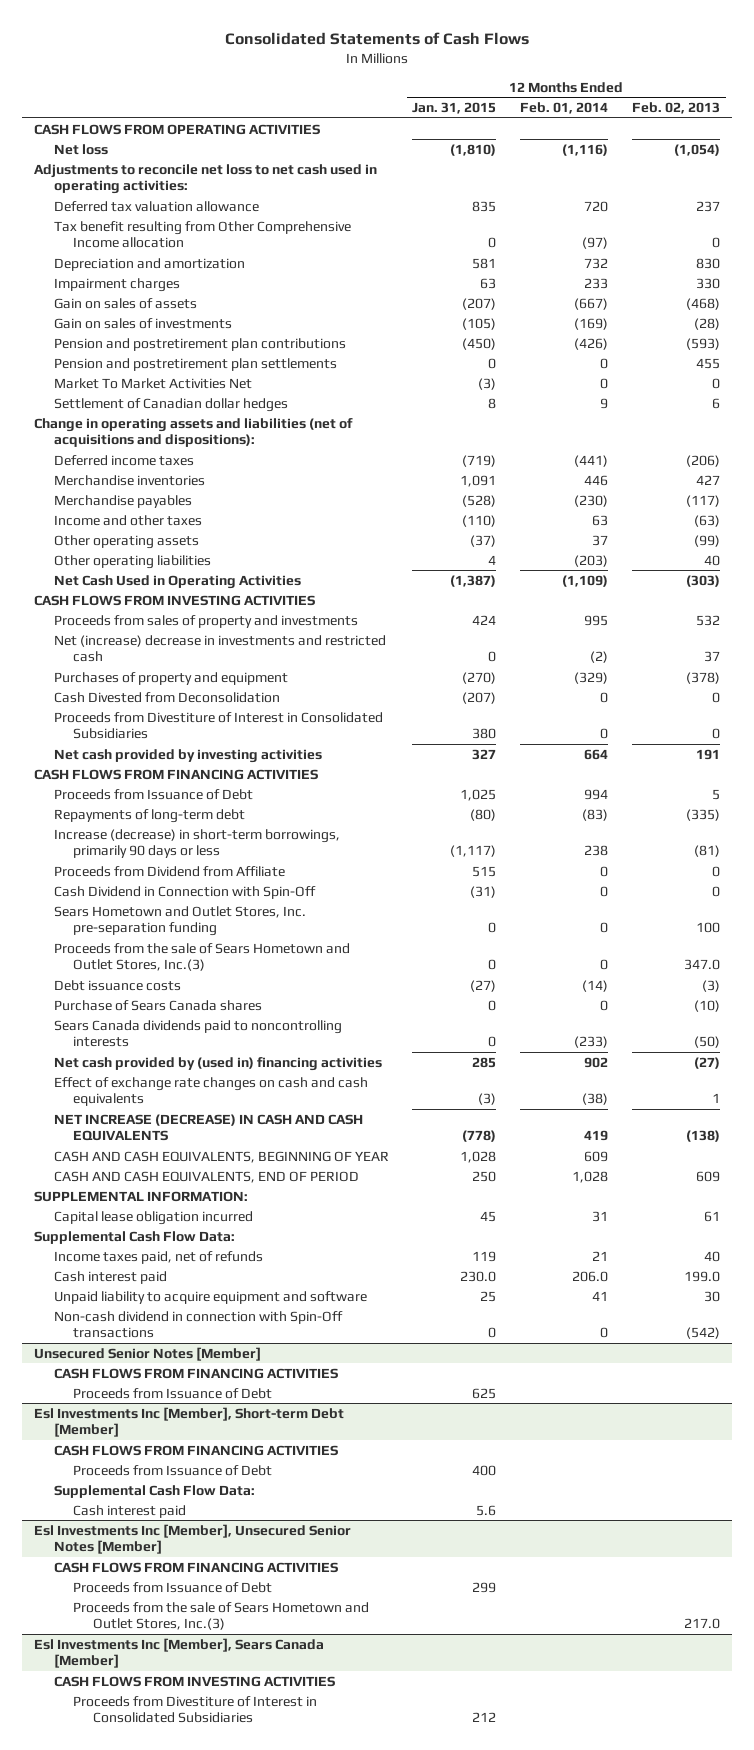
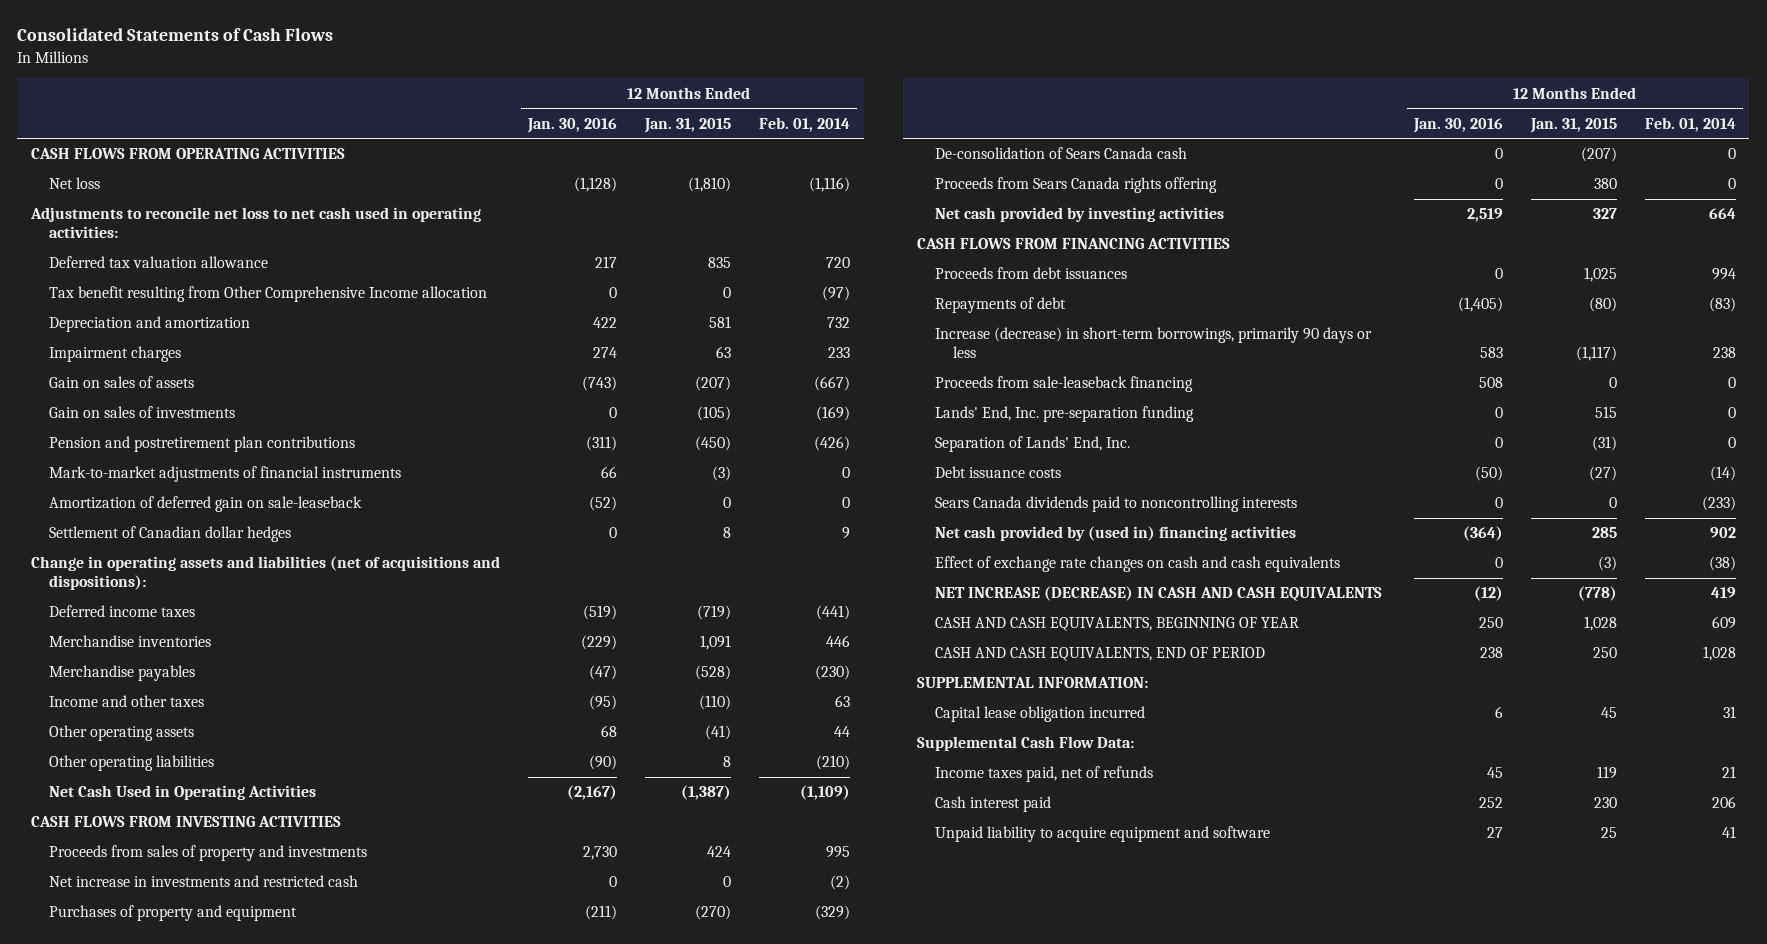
[631,101,720,114] Feb. 02, 2013 -> none
none -> [526,117,617,133] Jan. 30, 2016
[53,357,337,371] Pension and postretirement plan settlements -> none
[53,377,252,389] Market To Market Activities Net -> none
none -> [49,466,402,483] Mark-to-market adjustments of financial instruments
none -> [49,496,363,513] Amortization of deferred gain on sale-leaseback
[470,534,497,547] (37) -> [704,725,731,741] (41)
[592,534,609,546] 37 -> [833,726,850,738] 44
[488,554,497,565] 4 -> [722,756,731,768] 8
[574,554,609,567] (203) -> [815,755,850,771] (210)
[53,634,386,663] Net (increase) decrease in investments and restricted cash -> [49,875,359,888] Net increase in investments and restricted cash
[53,691,280,703] Cash Divested from Deconsolidation -> [934,147,1187,160] De-consolidation of Sears Canada cash
[53,711,383,740] Proceeds from Divestiture of Interest in Consolidated Subsidiaries -> [934,177,1217,194] Proceeds from Sears Canada rights offering
[53,788,253,800] Proceeds from Issuance of Debt -> [934,267,1127,280] Proceeds from debt issuances
[53,808,245,823] Repayments of long-term debt -> [934,297,1066,314] Repayments of debt
[53,905,306,937] Sears Hometown and Outlet Stores, Inc. pre-separation funding -> none
[53,942,350,972] Proceeds from the sale of Sears Hometown and Outlet Stores, Inc.(3) -> none
none -> [934,376,1193,393] Proceeds from sale-leaseback financing
[53,865,285,877] Proceeds from Dividend from Affiliate -> [934,406,1194,423] Lands' End, Inc. pre-separation funding
[53,885,316,899] Cash Dividend in Connection with Spin-Off -> [934,436,1130,453] Separation of Lands' End, Inc.
[53,999,262,1011] Purchase of Sears Canada shares -> none
[460,1270,497,1282] 230.0 -> [1593,797,1617,809] 230
[572,1270,609,1282] 206.0 -> [1711,796,1736,809] 206
[53,1310,343,1339] Non-cash dividend in connection with Spin-Off transactions -> none
[34,1346,262,1361] Unsecured Senior Notes [Member] -> none
[53,1367,338,1379] CASH FLOWS FROM FINANCING ACTIVITIES -> none
[73,1387,273,1399] Proceeds from Issuance of Debt -> none
[34,1406,345,1438] Esl Investments Inc [Member], Short-term Debt [Member] -> none
[53,1444,338,1456] CASH FLOWS FROM FINANCING ACTIVITIES -> none
[73,1464,273,1476] Proceeds from Issuance of Debt -> none
[53,1484,255,1498] Supplemental Cash Flow Data: -> none
[73,1504,187,1518] Cash interest paid -> none
[34,1523,352,1555] Esl Investments Inc [Member], Unsecured Senior Notes [Member] -> none
[53,1561,338,1573] CASH FLOWS FROM FINANCING ACTIVITIES -> none
[73,1581,273,1593] Proceeds from Issuance of Debt -> none
[73,1601,370,1631] Proceeds from the sale of Sears Hometown and Outlet Stores, Inc.(3) -> none
[34,1637,325,1669] Esl Investments Inc [Member], Sears Canada [Member] -> none
[53,1675,335,1687] CASH FLOWS FROM INVESTING ACTIVITIES -> none
[73,1695,318,1724] Proceeds from Divestiture of Interest in Consolidated Subsidiaries -> none

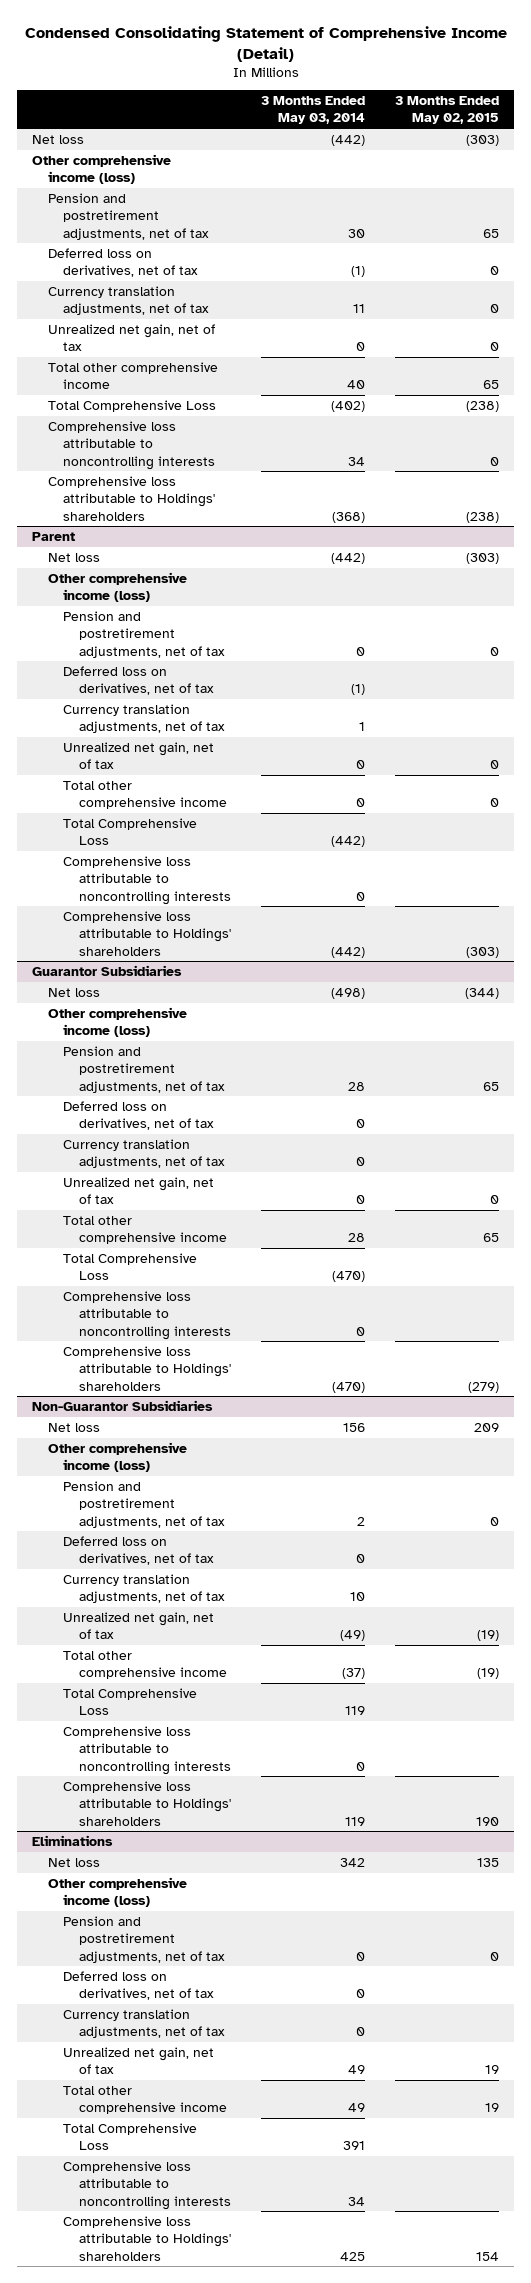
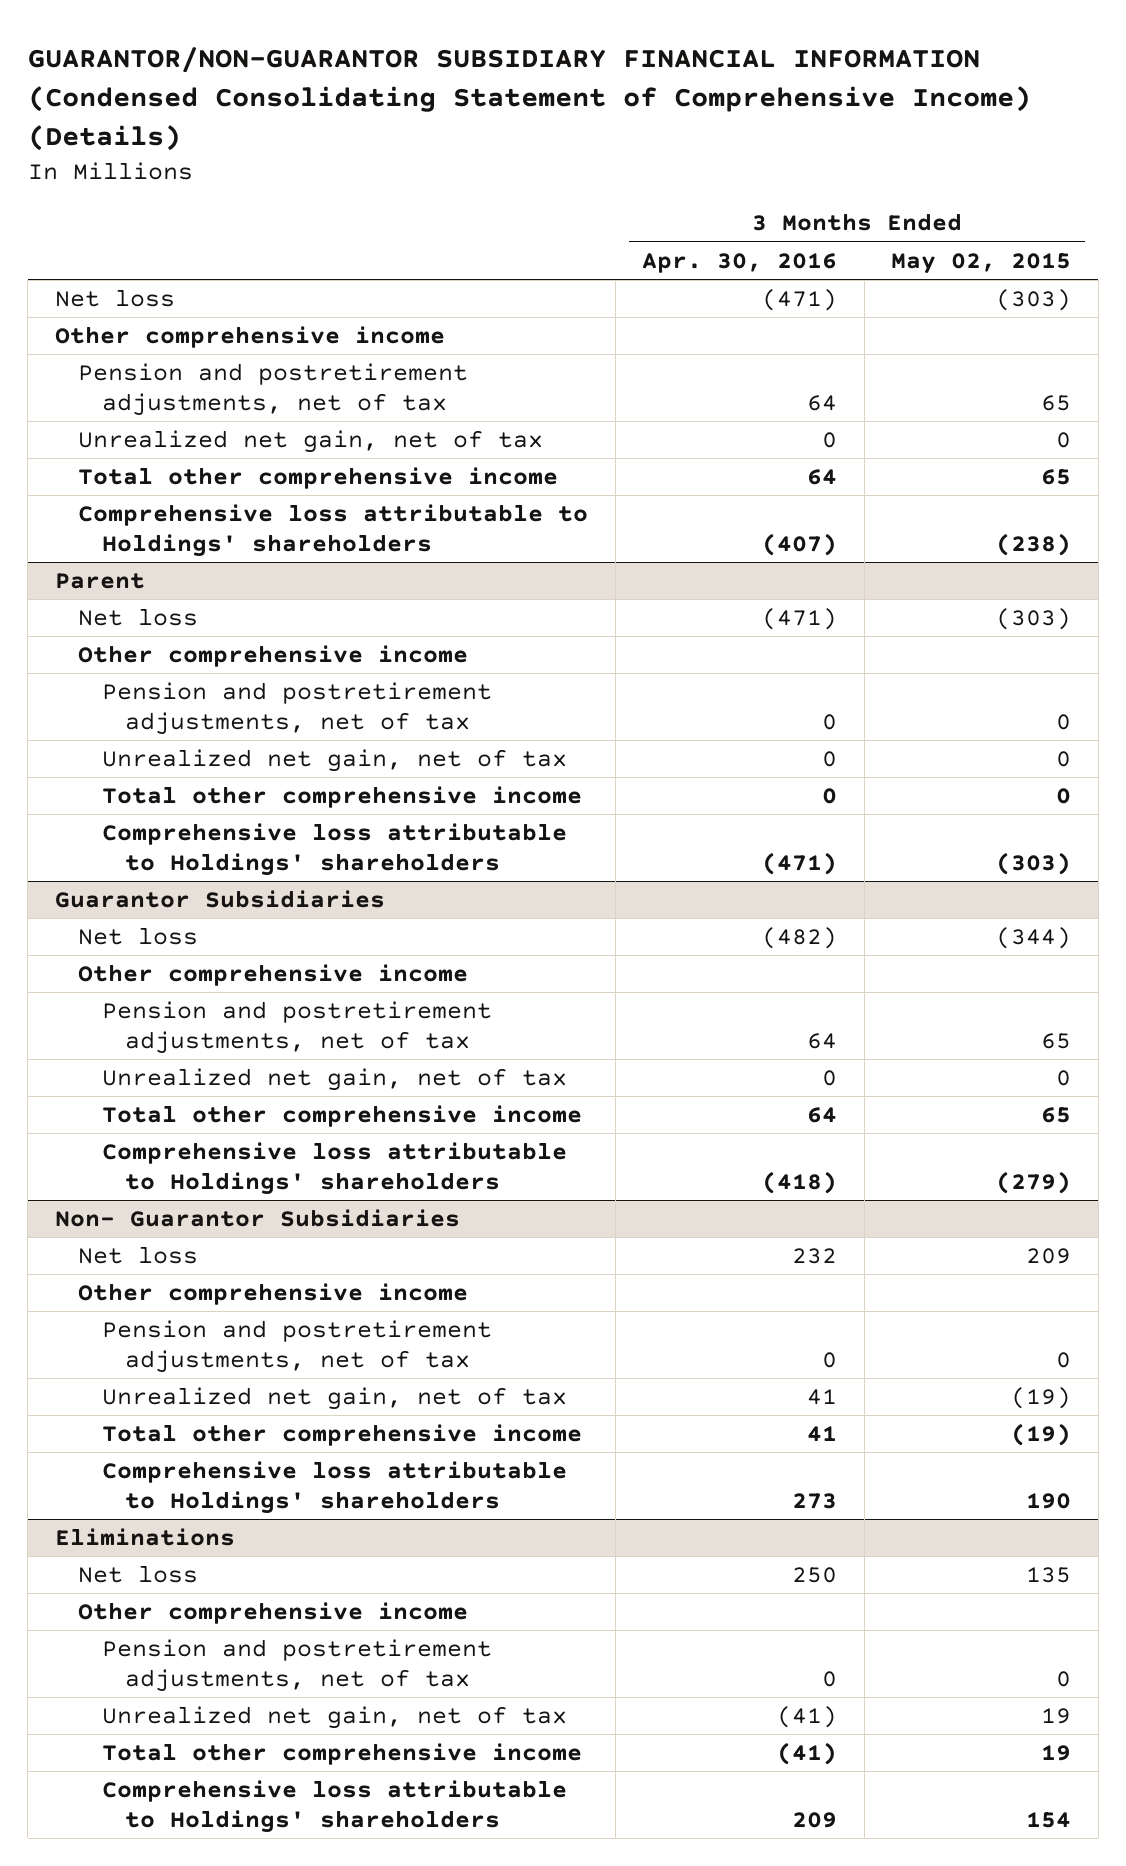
[24,25,507,62] Condensed Consolidating Statement of Comprehensive Income (Detail) -> [27,46,1031,152] GUARANTOR/NON-GUARANTOR SUBSIDIARY FINANCIAL INFORMATION (Condensed Consolidating Statement of Comprehensive Income) (Details)
[261,96,366,125] 3 Months Ended May 03, 2014 -> none
none -> [642,252,838,273] Apr. 30, 2016
[32,153,172,185] Other comprehensive income (loss) -> [54,326,445,349] Other comprehensive income
[47,247,199,278] Deferred loss on derivatives, net of tax -> none
[47,285,210,316] Currency translation adjustments, net of tax -> none
[47,399,216,412] Total Comprehensive Loss -> none
[47,420,216,470] Comprehensive loss attributable to noncontrolling interests -> none
[47,571,187,603] Other comprehensive income (loss) -> [78,645,469,668] Other comprehensive income
[63,665,215,696] Deferred loss on derivatives, net of tax -> none
[63,703,226,734] Currency translation adjustments, net of tax -> none
[63,817,198,846] Total Comprehensive Loss -> none
[63,855,232,905] Comprehensive loss attributable to noncontrolling interests -> none
[47,1006,187,1038] Other comprehensive income (loss) -> [78,964,469,987] Other comprehensive income
[63,1100,215,1131] Deferred loss on derivatives, net of tax -> none
[63,1138,226,1169] Currency translation adjustments, net of tax -> none
[63,1252,198,1281] Total Comprehensive Loss -> none
[63,1290,232,1340] Comprehensive loss attributable to noncontrolling interests -> none
[32,1399,214,1411] Non-Guarantor Subsidiaries -> [54,1209,460,1228] Non- Guarantor Subsidiaries
[47,1441,187,1473] Other comprehensive income (loss) -> [78,1283,469,1306] Other comprehensive income
[63,1535,215,1566] Deferred loss on derivatives, net of tax -> none
[63,1573,226,1604] Currency translation adjustments, net of tax -> none
[63,1687,198,1716] Total Comprehensive Loss -> none
[63,1725,232,1775] Comprehensive loss attributable to noncontrolling interests -> none
[47,1876,187,1908] Other comprehensive income (loss) -> [78,1602,469,1625] Other comprehensive income
[63,1970,215,2001] Deferred loss on derivatives, net of tax -> none
[63,2008,226,2039] Currency translation adjustments, net of tax -> none
[63,2122,198,2151] Total Comprehensive Loss -> none
[63,2160,232,2210] Comprehensive loss attributable to noncontrolling interests -> none

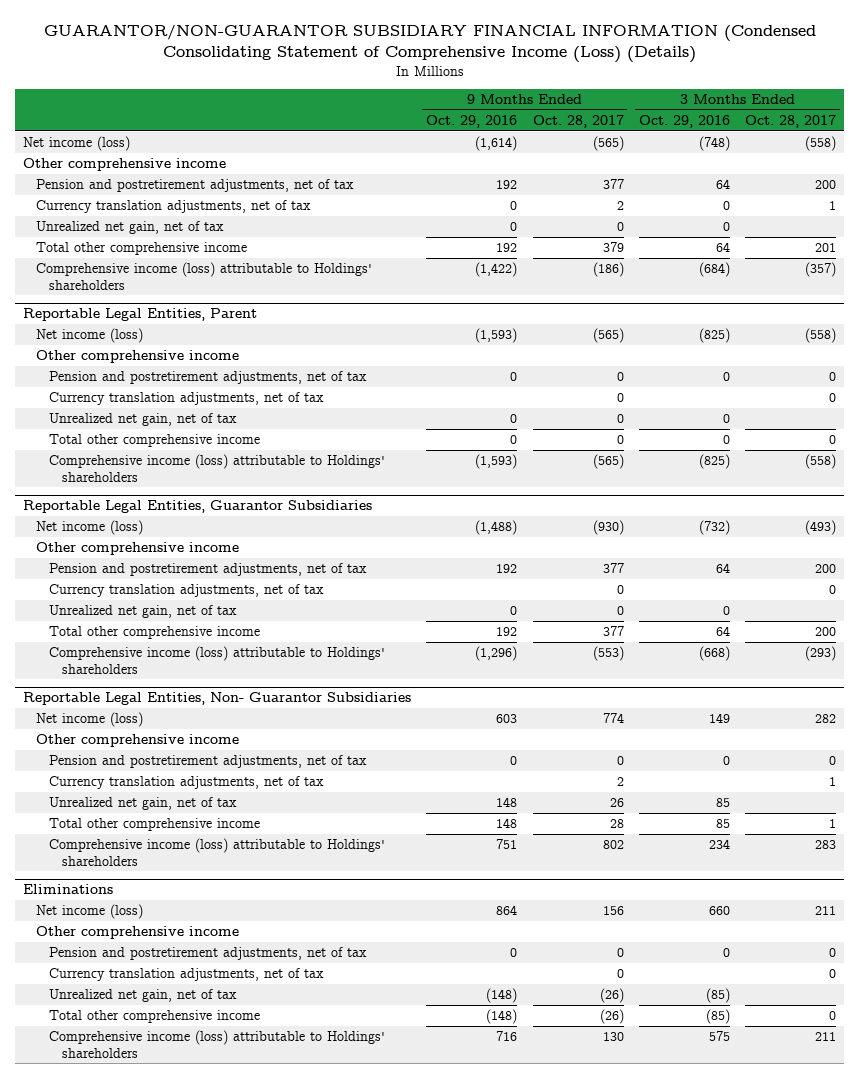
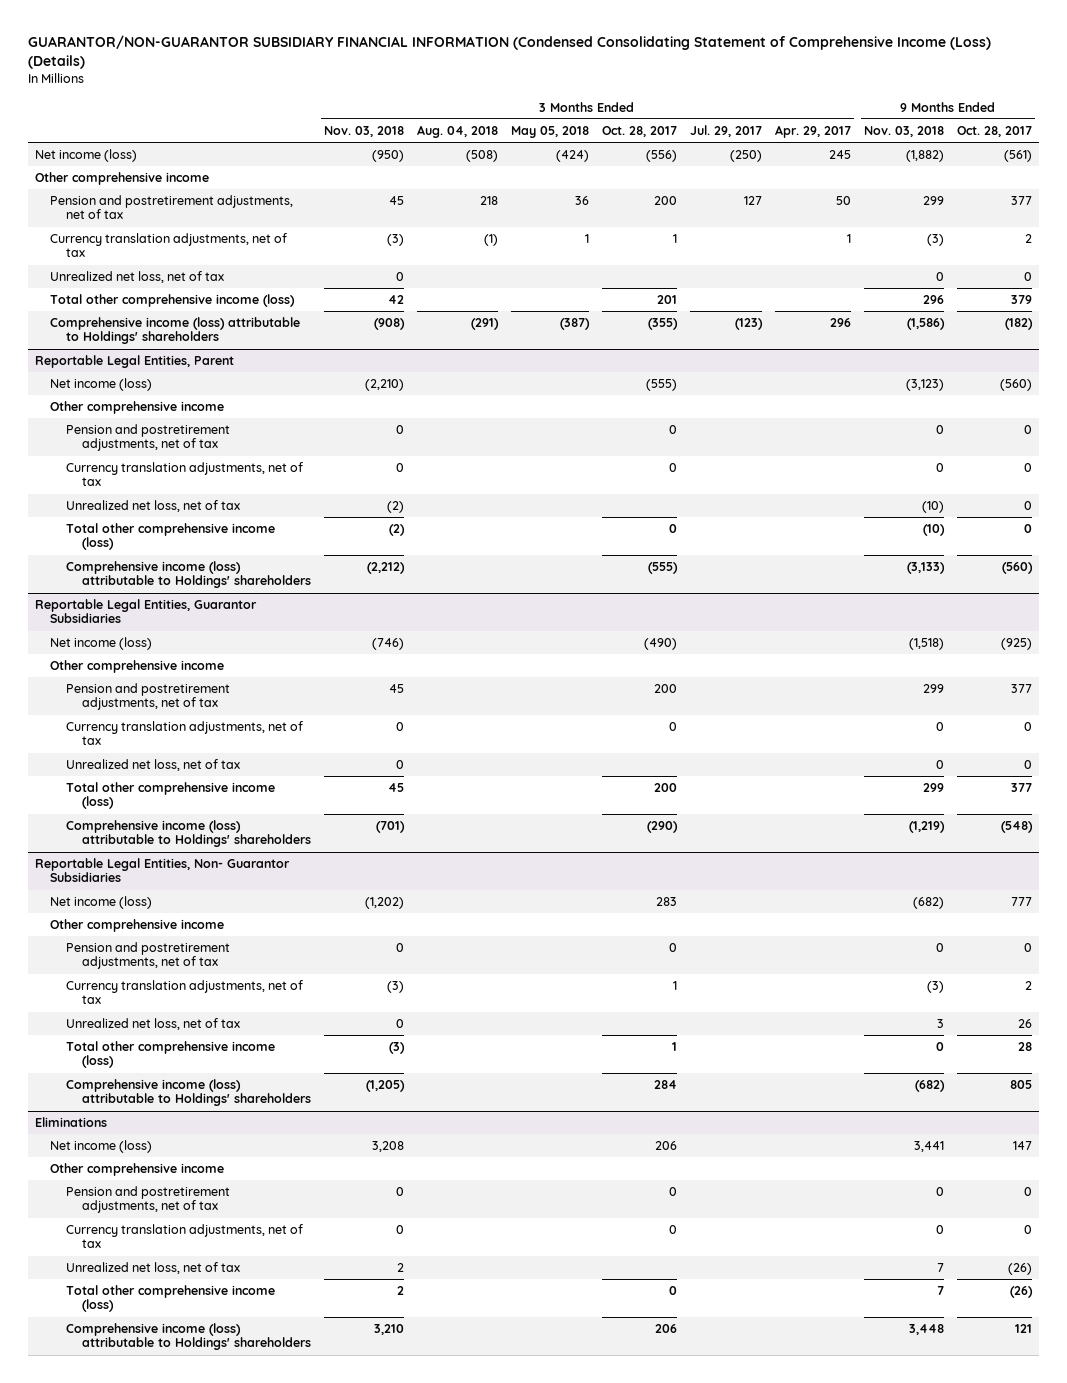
[426,114,518,128] Oct. 29, 2016 -> none
[638,114,730,128] Oct. 29, 2016 -> none
none -> [323,126,404,138] Nov. 03, 2018
none -> [416,125,498,139] Aug. 04, 2018
none -> [510,126,589,139] May 05, 2018
none -> [690,125,763,138] Jul. 29, 2017
none -> [775,125,852,139] Apr. 29, 2017
none -> [864,126,945,138] Nov. 03, 2018
[592,136,624,152] (565) -> [1004,150,1033,163] (561)
[805,136,837,152] (558) -> [645,150,677,163] (556)
[36,221,225,235] Unrealized net gain, net of tax -> [50,271,225,284] Unrealized net loss, net of tax
[36,242,248,256] Total other comprehensive income -> [50,294,296,308] Total other comprehensive income (loss)
[592,262,624,278] (186) -> [1005,318,1034,331] (182)
[805,262,837,278] (357) -> [647,318,678,331] (355)
[592,328,624,344] (565) -> [1000,379,1033,392] (560)
[805,328,837,344] (558) -> [645,379,677,392] (555)
[49,413,238,427] Unrealized net gain, net of tax -> [66,500,241,513] Unrealized net loss, net of tax
[49,434,261,448] Total other comprehensive income -> [66,523,276,551] Total other comprehensive income (loss)
[592,454,624,470] (565) -> [1002,562,1034,575] (560)
[805,454,837,470] (558) -> [647,562,678,575] (555)
[592,520,624,536] (930) -> [1001,638,1033,651] (925)
[805,520,837,536] (493) -> [643,638,677,651] (490)
[49,605,238,619] Unrealized net gain, net of tax -> [66,759,241,772] Unrealized net loss, net of tax
[49,626,261,640] Total other comprehensive income -> [66,782,276,810] Total other comprehensive income (loss)
[592,646,624,662] (553) -> [1001,821,1034,834] (548)
[805,646,837,662] (293) -> [646,821,678,834] (290)
[602,713,624,724] 774 -> [1011,897,1033,907] 777
[815,714,837,724] 282 -> [655,897,677,907] 283
[49,797,238,811] Unrealized net gain, net of tax -> [66,1018,241,1031] Unrealized net loss, net of tax
[49,818,261,832] Total other comprehensive income -> [66,1041,276,1069] Total other comprehensive income (loss)
[602,840,624,850] 802 -> [1010,1080,1033,1090] 805
[815,840,837,850] 283 -> [653,1080,677,1090] 284
[602,906,624,916] 156 -> [1013,1141,1033,1151] 147
[815,906,837,916] 211 -> [654,1141,677,1151] 206
[49,989,238,1003] Unrealized net gain, net of tax -> [66,1262,241,1275] Unrealized net loss, net of tax
[49,1010,261,1024] Total other comprehensive income -> [66,1285,276,1313] Total other comprehensive income (loss)
[602,1032,624,1042] 130 -> [1015,1324,1033,1334] 121
[815,1032,837,1042] 211 -> [654,1324,677,1334] 206

